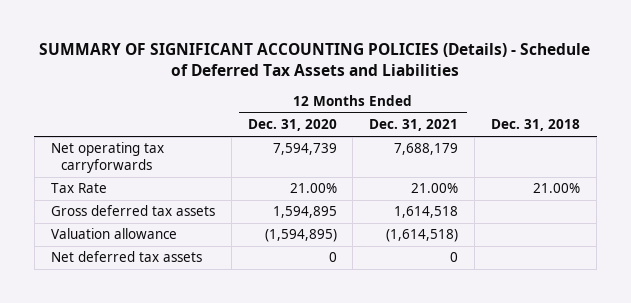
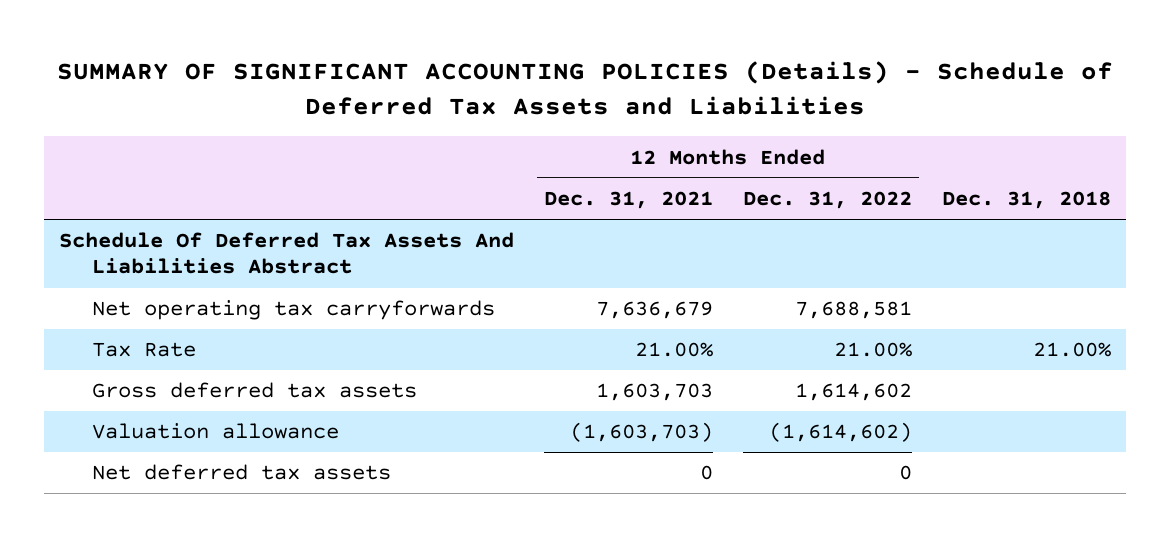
[247,119,337,132] Dec. 31, 2020 -> none
none -> [742,191,912,210] Dec. 31, 2022
none -> [59,232,515,275] Schedule Of Deferred Tax Assets And Liabilities Abstract
[394,143,459,156] 7,688,179 -> [596,301,714,320] 7,636,679
[394,206,459,219] 1,614,518 -> [596,383,714,402] 1,603,703
[386,229,459,243] (1,614,518) -> [570,422,714,443] (1,603,703)

